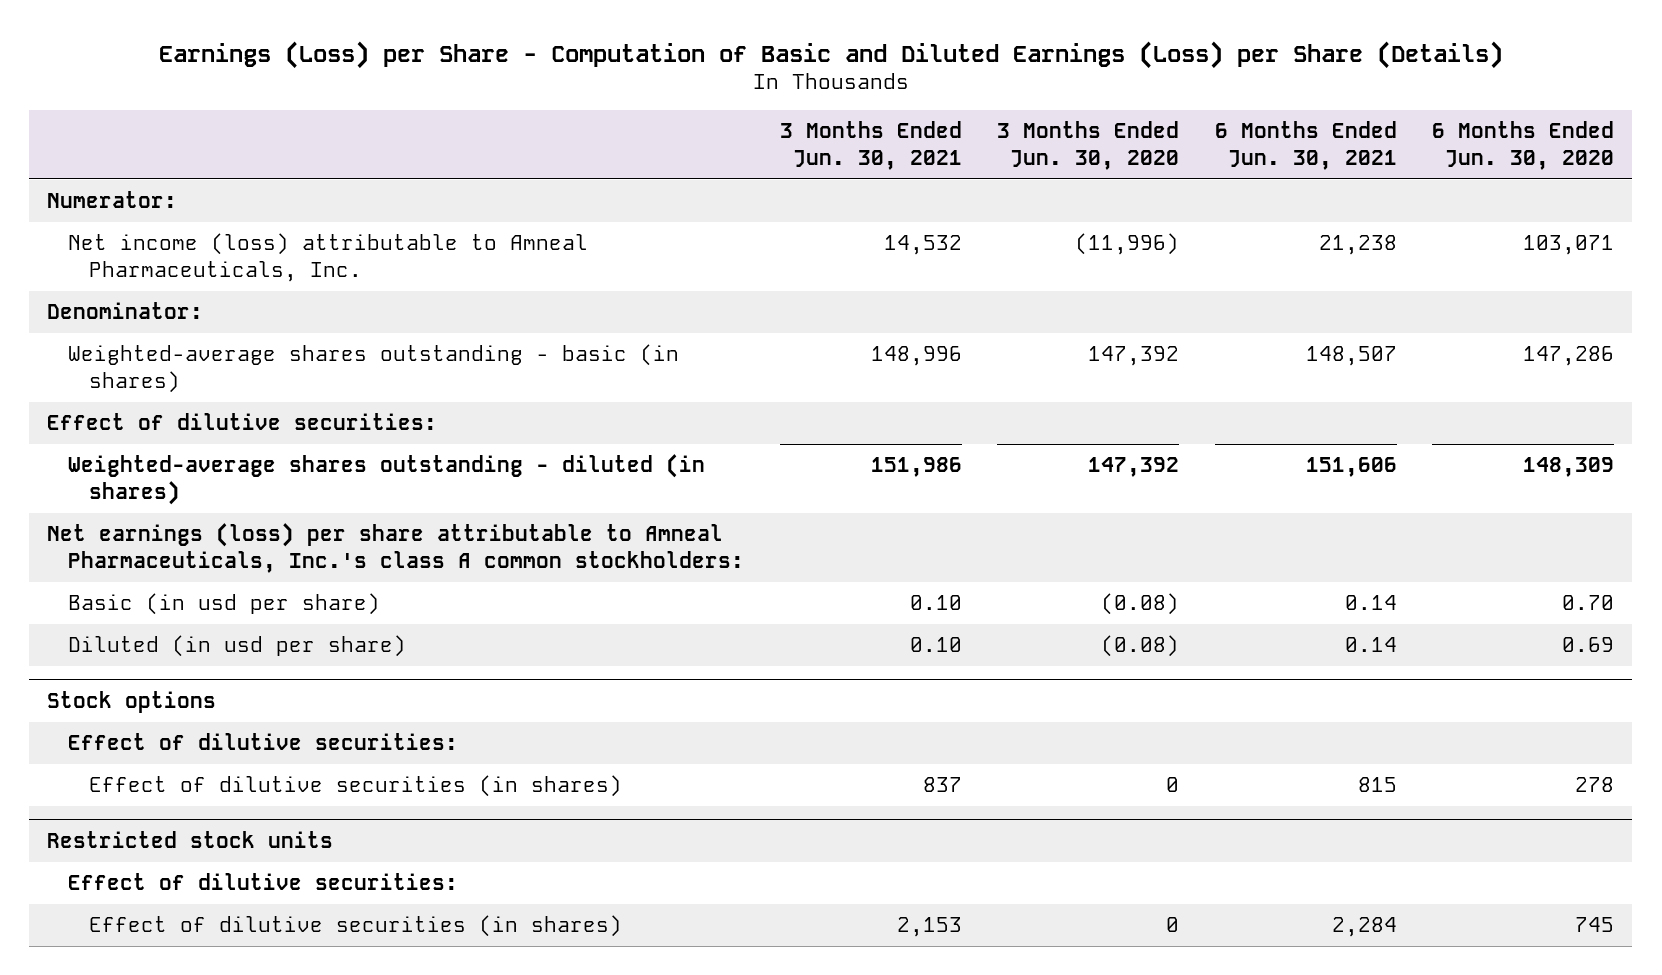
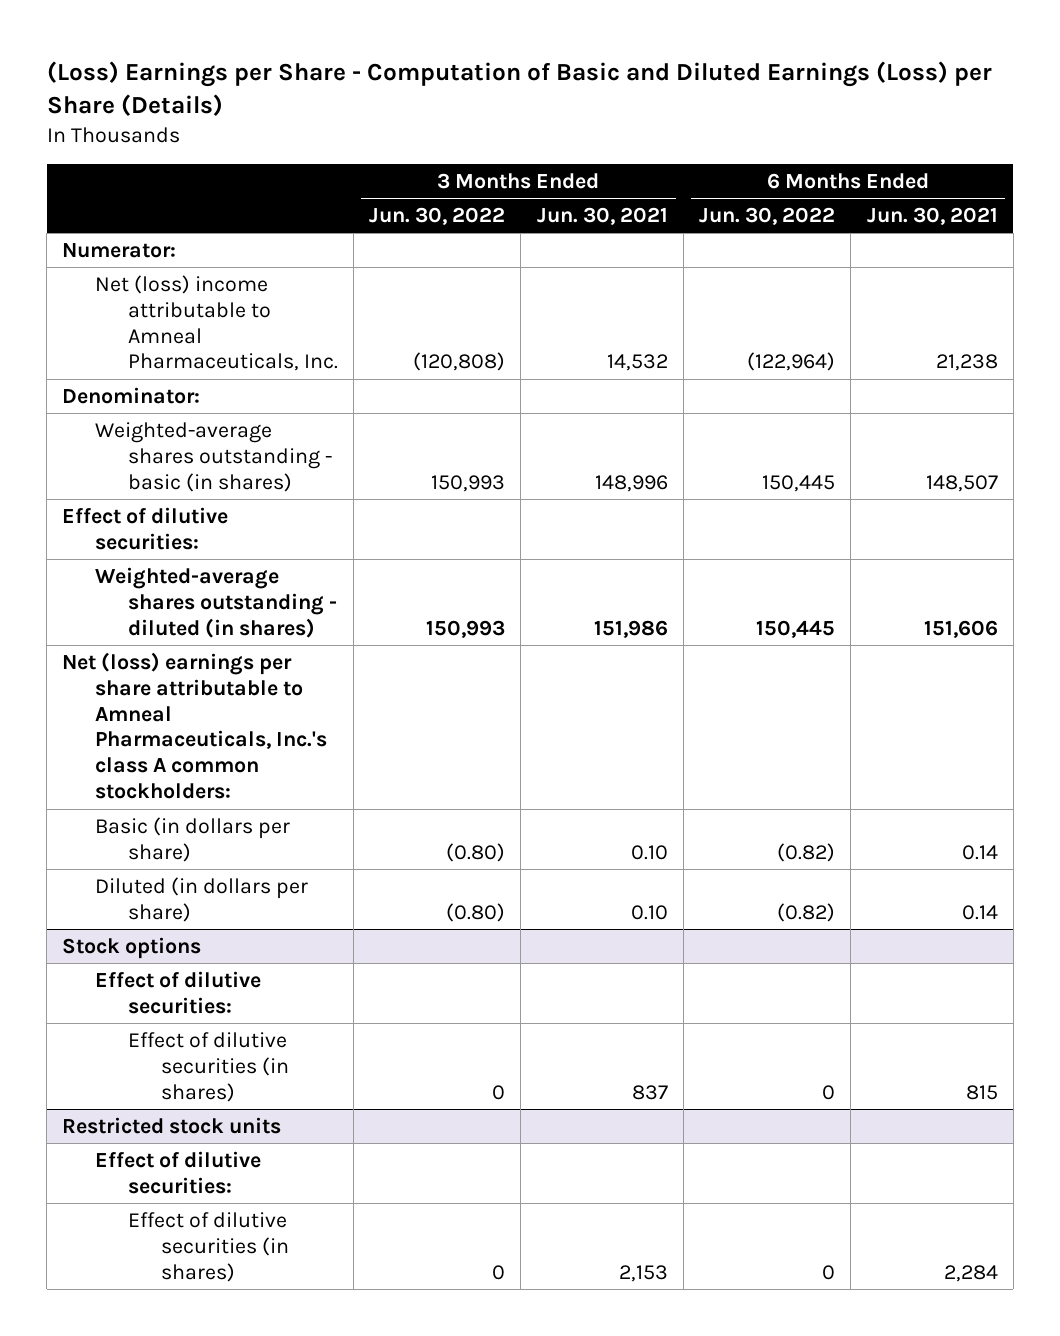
[158,40,1503,69] Earnings (Loss) per Share - Computation of Basic and Diluted Earnings (Loss) per Share (Details) -> [46,61,992,117] (Loss) Earnings per Share - Computation of Basic and Diluted Earnings (Loss) per Share (Details)
[997,121,1180,170] 3 Months Ended Jun. 30, 2020 -> none
[1432,121,1615,170] 6 Months Ended Jun. 30, 2020 -> none
none -> [369,206,506,225] Jun. 30, 2022
none -> [699,206,836,225] Jun. 30, 2022
[68,233,589,282] Net income (loss) attributable to Amneal Pharmaceuticals, Inc. -> [95,274,338,372] Net (loss) income attributable to Amneal Pharmaceuticals, Inc.
[47,523,745,573] Net earnings (loss) per share attributable to Amneal Pharmaceuticals, Inc.'s class A common stockholders: -> [62,651,328,800] Net (loss) earnings per share attributable to Amneal Pharmaceuticals, Inc.'s class A common stockholders:
[68,593,381,616] Basic (in usd per share) -> [95,816,291,862] Basic (in dollars per share)
[68,635,407,658] Diluted (in usd per share) -> [95,876,309,922] Diluted (in dollars per share)

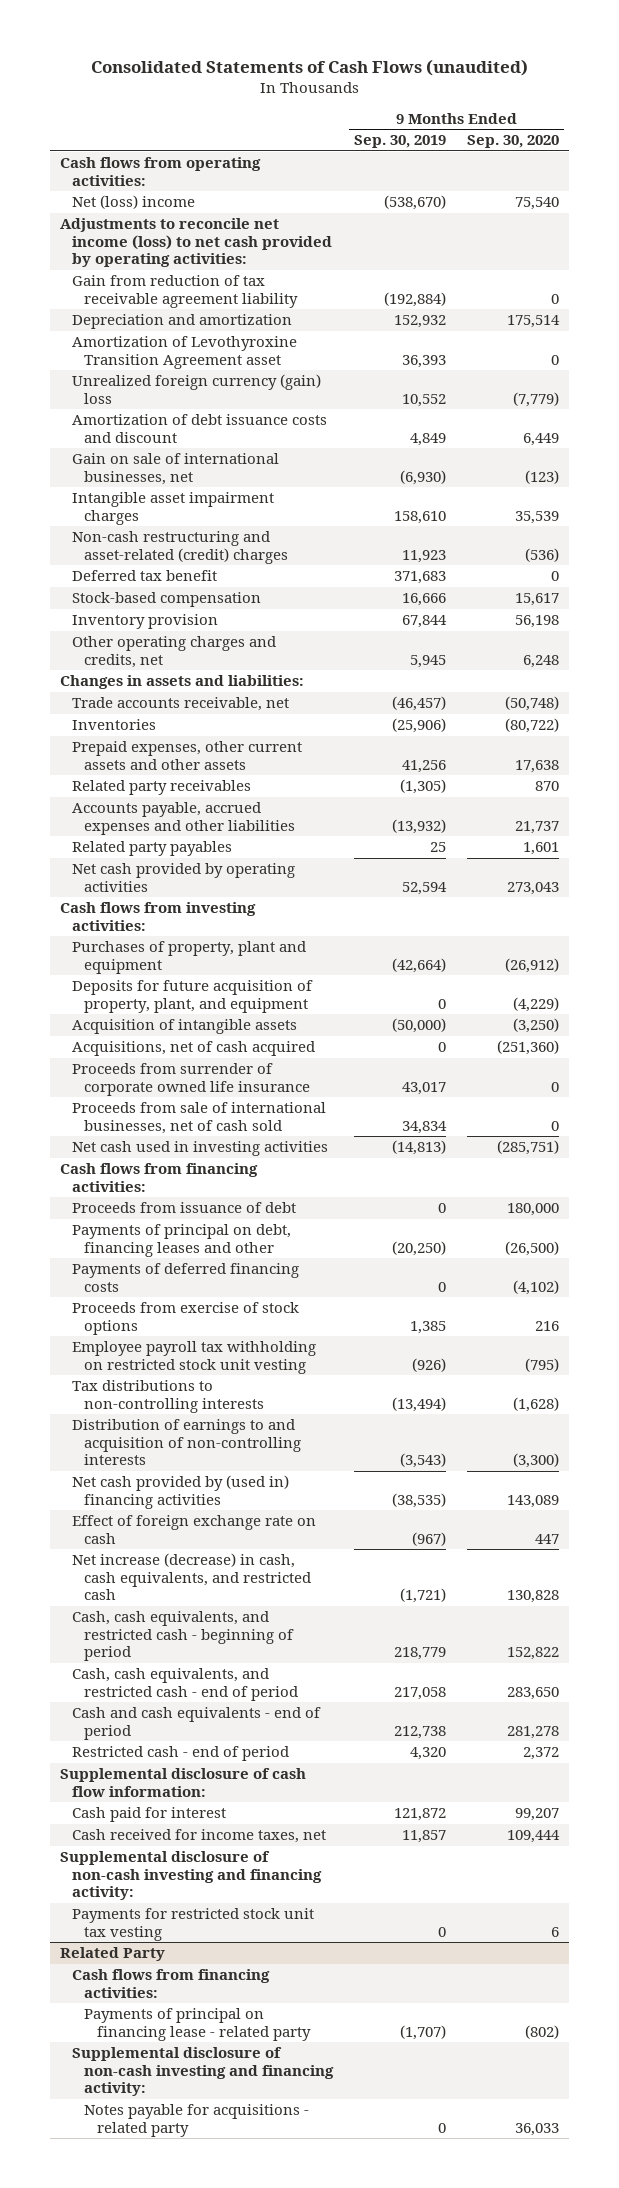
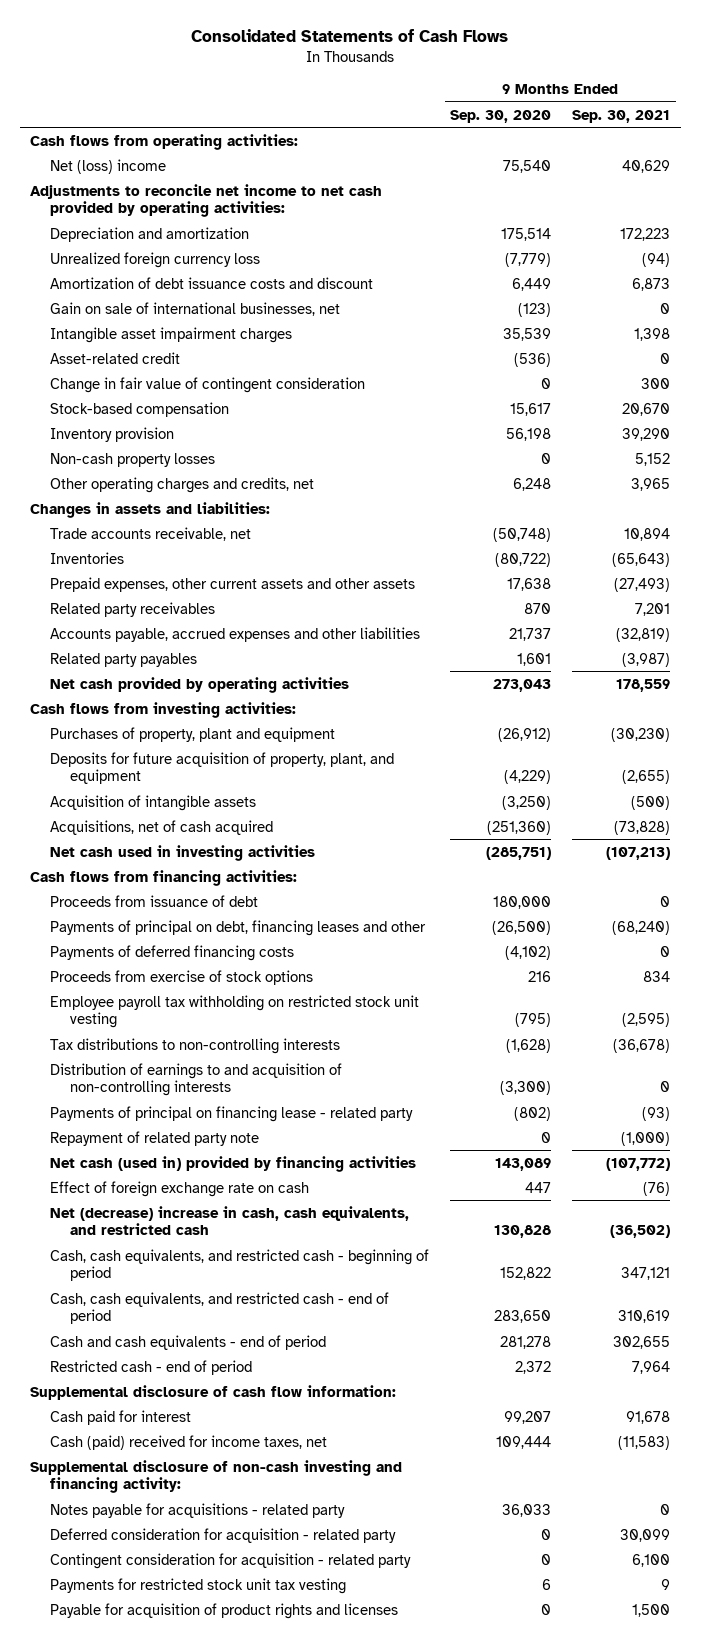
[90,58,528,76] Consolidated Statements of Cash Flows (unaudited) -> [191,29,509,43] Consolidated Statements of Cash Flows
[354,135,447,149] Sep. 30, 2019 -> none
none -> [572,109,671,123] Sep. 30, 2021
[72,275,299,308] Gain from reduction of tax receivable agreement liability -> none
[60,218,333,268] Adjustments to reconcile net income (loss) to net cash provided by operating activities: -> [30,183,383,218] Adjustments to reconcile net income to net cash provided by operating activities:
[72,336,298,369] Amortization of Levothyroxine Transition Agreement asset -> none
[72,374,322,404] Unrealized foreign currency (gain) loss -> [50,251,261,268] Unrealized foreign currency loss
[72,570,218,582] Deferred tax benefit -> none
[72,531,289,564] Non-cash restructuring and asset-related (credit) charges -> [50,351,181,364] Asset-related credit
none -> [50,376,366,393] Change in fair value of contingent consideration
none -> [50,452,216,467] Non-cash property losses
[72,1063,311,1096] Proceeds from surrender of corporate owned life insurance -> none
[72,1102,327,1134] Proceeds from sale of international businesses, net of cash sold -> none
none -> [50,1105,414,1122] Payments of principal on financing lease - related party
none -> [50,1130,260,1146] Repayment of related party note
[72,1475,290,1509] Net cash provided by (used in) financing activities -> [50,1155,417,1172] Net cash (used in) provided by financing activities
[72,1553,312,1601] Net increase (decrease) in cash, cash equivalents, and restricted cash -> [50,1205,410,1236] Net (decrease) increase in cash, cash equivalents, and restricted cash
[60,1851,323,1901] Supplemental disclosure of non-cash investing and financing activity: -> none
[60,1947,166,1962] Related Party -> none
[72,1969,271,1998] Cash flows from financing activities: -> none
[84,2008,311,2041] Payments of principal on financing lease - related party -> none
[72,1829,327,1844] Cash received for income taxes, net -> [50,1434,328,1450] Cash (paid) received for income taxes, net
none -> [50,1527,397,1543] Deferred consideration for acquisition - related party
none -> [50,1552,412,1569] Contingent consideration for acquisition - related party
[72,1908,315,1941] Payments for restricted stock unit tax vesting -> [50,1577,347,1594] Payments for restricted stock unit tax vesting
none -> [50,1602,399,1619] Payable for acquisition of product rights and licenses

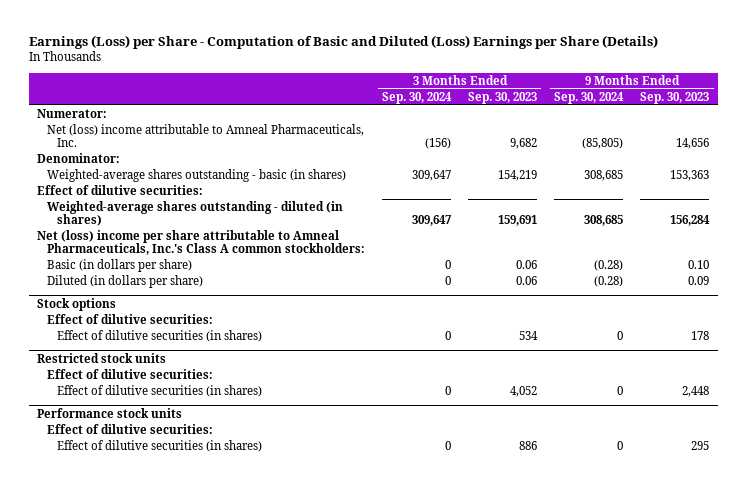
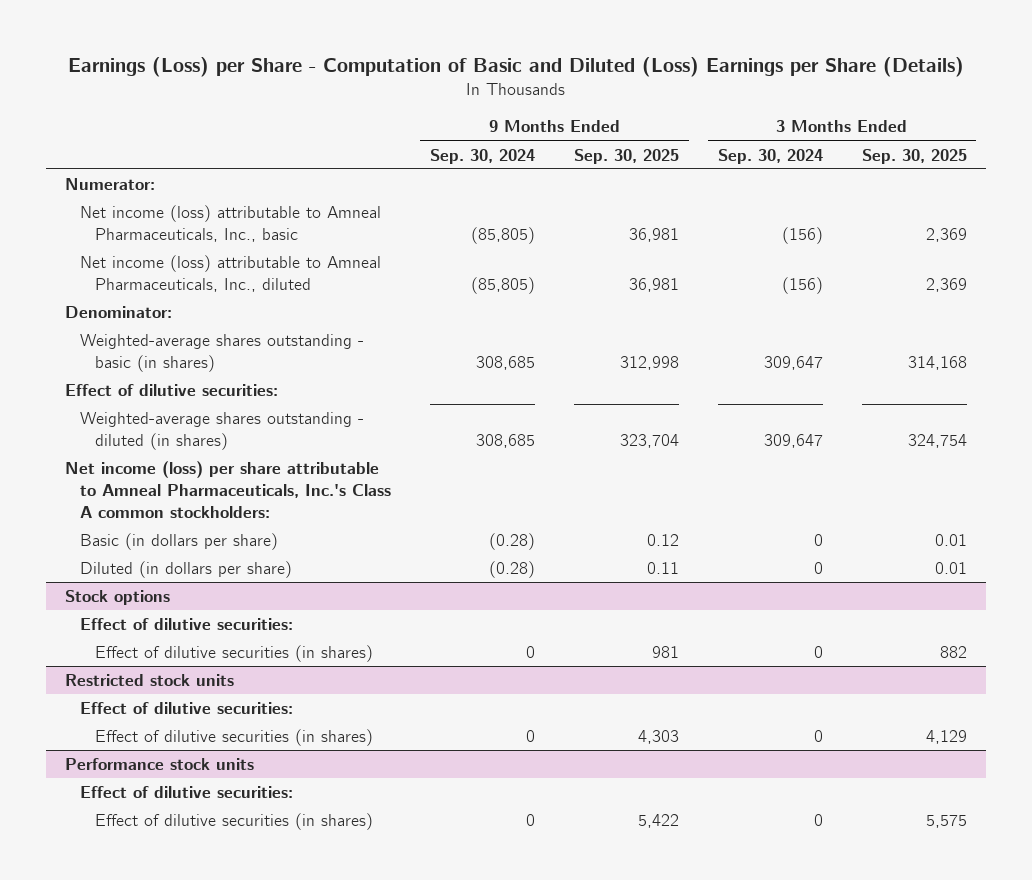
[468,91,538,104] Sep. 30, 2023 -> none
[640,91,710,104] Sep. 30, 2023 -> none
none -> [573,148,679,164] Sep. 30, 2025
none -> [861,148,967,164] Sep. 30, 2025
[46,124,364,148] Net (loss) income attributable to Amneal Pharmaceuticals, Inc. -> [80,205,382,242] Net income (loss) attributable to Amneal Pharmaceuticals, Inc., basic
none -> [80,255,382,292] Net income (loss) attributable to Amneal Pharmaceuticals, Inc., diluted
[37,230,365,256] Net (loss) income per share attributable to Amneal Pharmaceuticals, Inc.'s Class A common stockholders: -> [65,461,392,518] Net income (loss) per share attributable to Amneal Pharmaceuticals, Inc.'s Class A common stockholders:

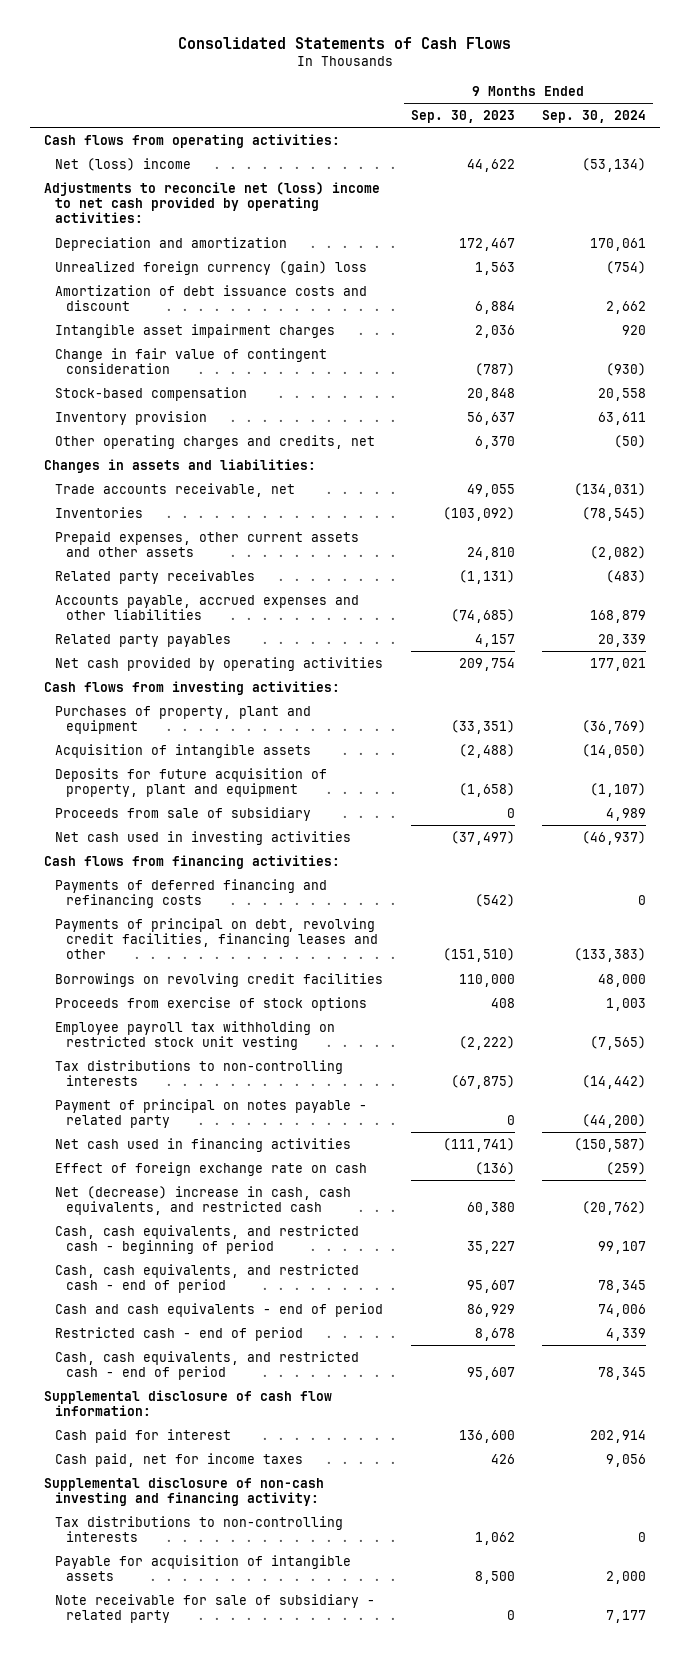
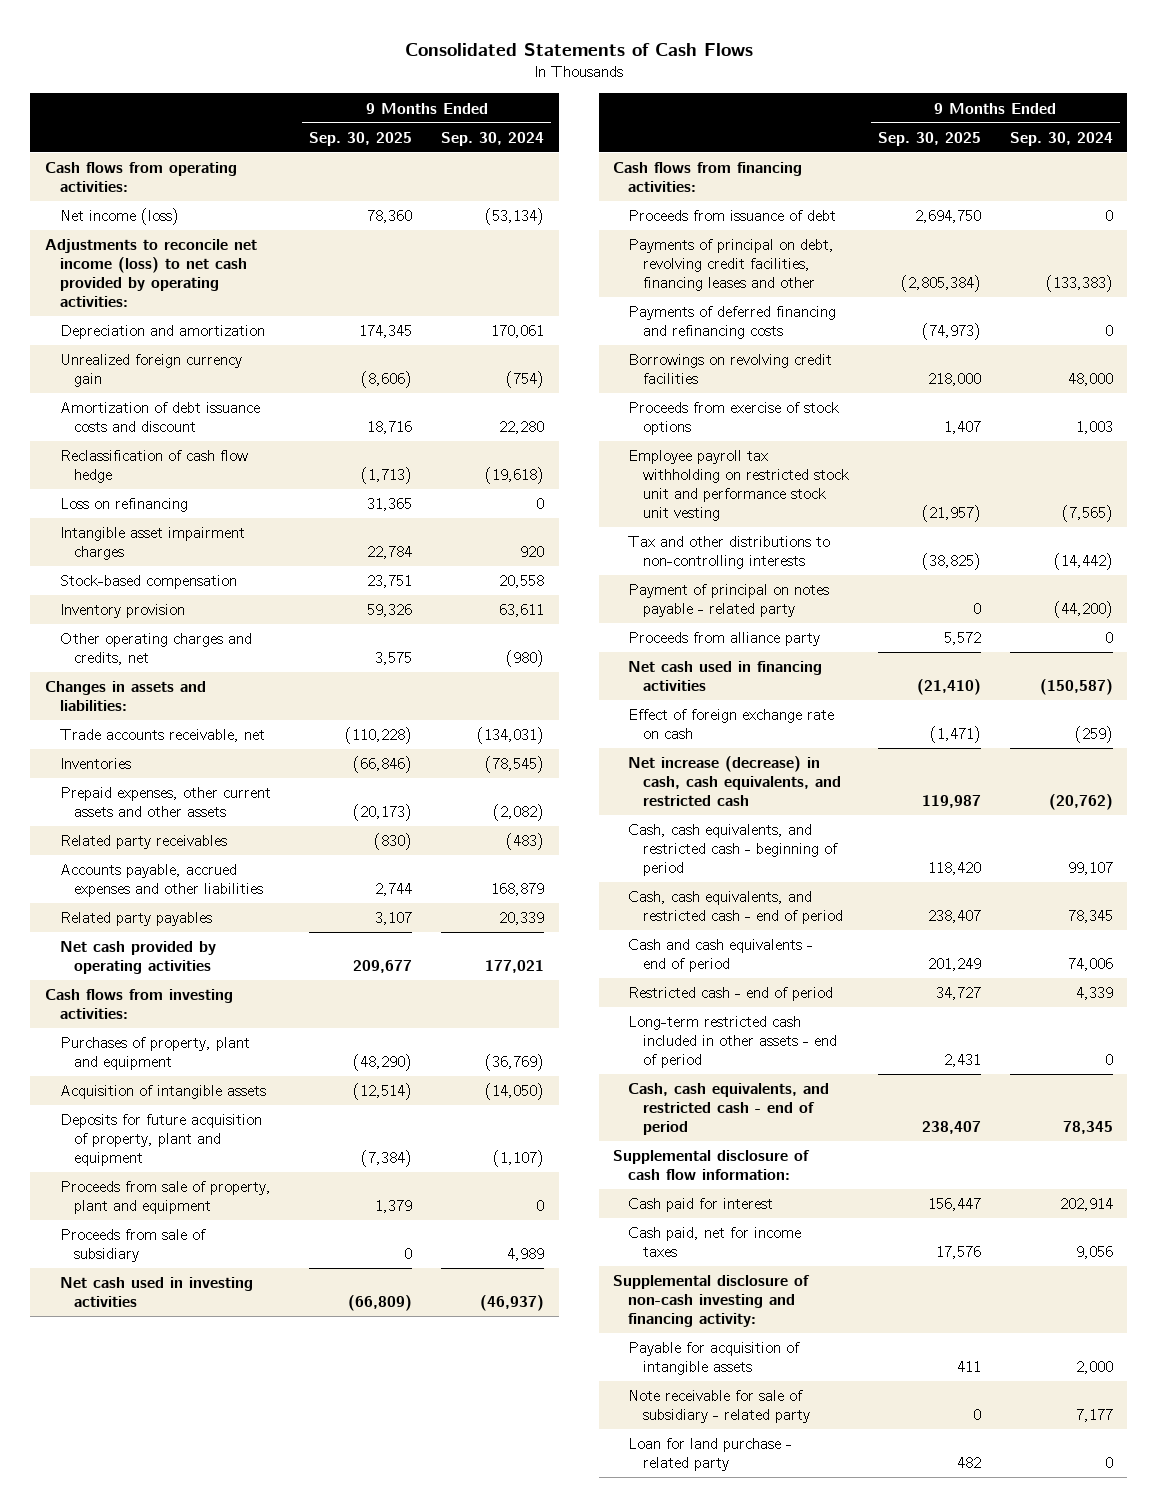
[410,109,515,123] Sep. 30, 2023 -> none
none -> [309,131,413,146] Sep. 30, 2025
[54,157,191,171] Net (loss) income -> [59,208,179,226] Net income (loss)
[43,181,380,224] Adjustments to reconcile net (loss) income to net cash provided by operating activities: -> [44,239,257,308] Adjustments to reconcile net income (loss) to net cash provided by operating activities:
[54,260,367,275] Unrealized foreign currency (gain) loss -> [59,354,242,388] Unrealized foreign currency gain
[606,300,647,314] 2,662 -> [499,421,545,435] 22,280
none -> [59,450,248,484] Reclassification of cash flow hedge
none -> [59,498,188,513] Loss on refinancing
[54,347,327,374] Change in fair value of contingent consideration -> none
[614,434,647,448] (50) -> [506,650,545,668] (980)
none -> [59,1181,271,1215] Proceeds from sale of property, plant and equipment
none -> [628,210,837,222] Proceeds from issuance of debt
[54,878,327,908] Payments of deferred financing and refinancing costs -> [628,306,837,340] Payments of deferred financing and refinancing costs
[54,1020,335,1050] Employee payroll tax withholding on restricted stock unit vesting -> [628,450,849,522] Employee payroll tax withholding on restricted stock unit and performance stock unit vesting
[54,1059,343,1086] Tax distributions to non-controlling interests -> [628,536,831,570] Tax and other distributions to non-controlling interests
none -> [628,632,821,647] Proceeds from alliance party
[54,1185,351,1215] Net (decrease) increase in cash, cash equivalents, and restricted cash -> [628,756,841,807] Net increase (decrease) in cash, cash equivalents, and restricted cash
none -> [628,1016,837,1069] Long-term restricted cash included in other assets - end of period
[54,1515,343,1542] Tax distributions to non-controlling interests -> none
none -> [628,1438,793,1472] Loan for land purchase - related party

